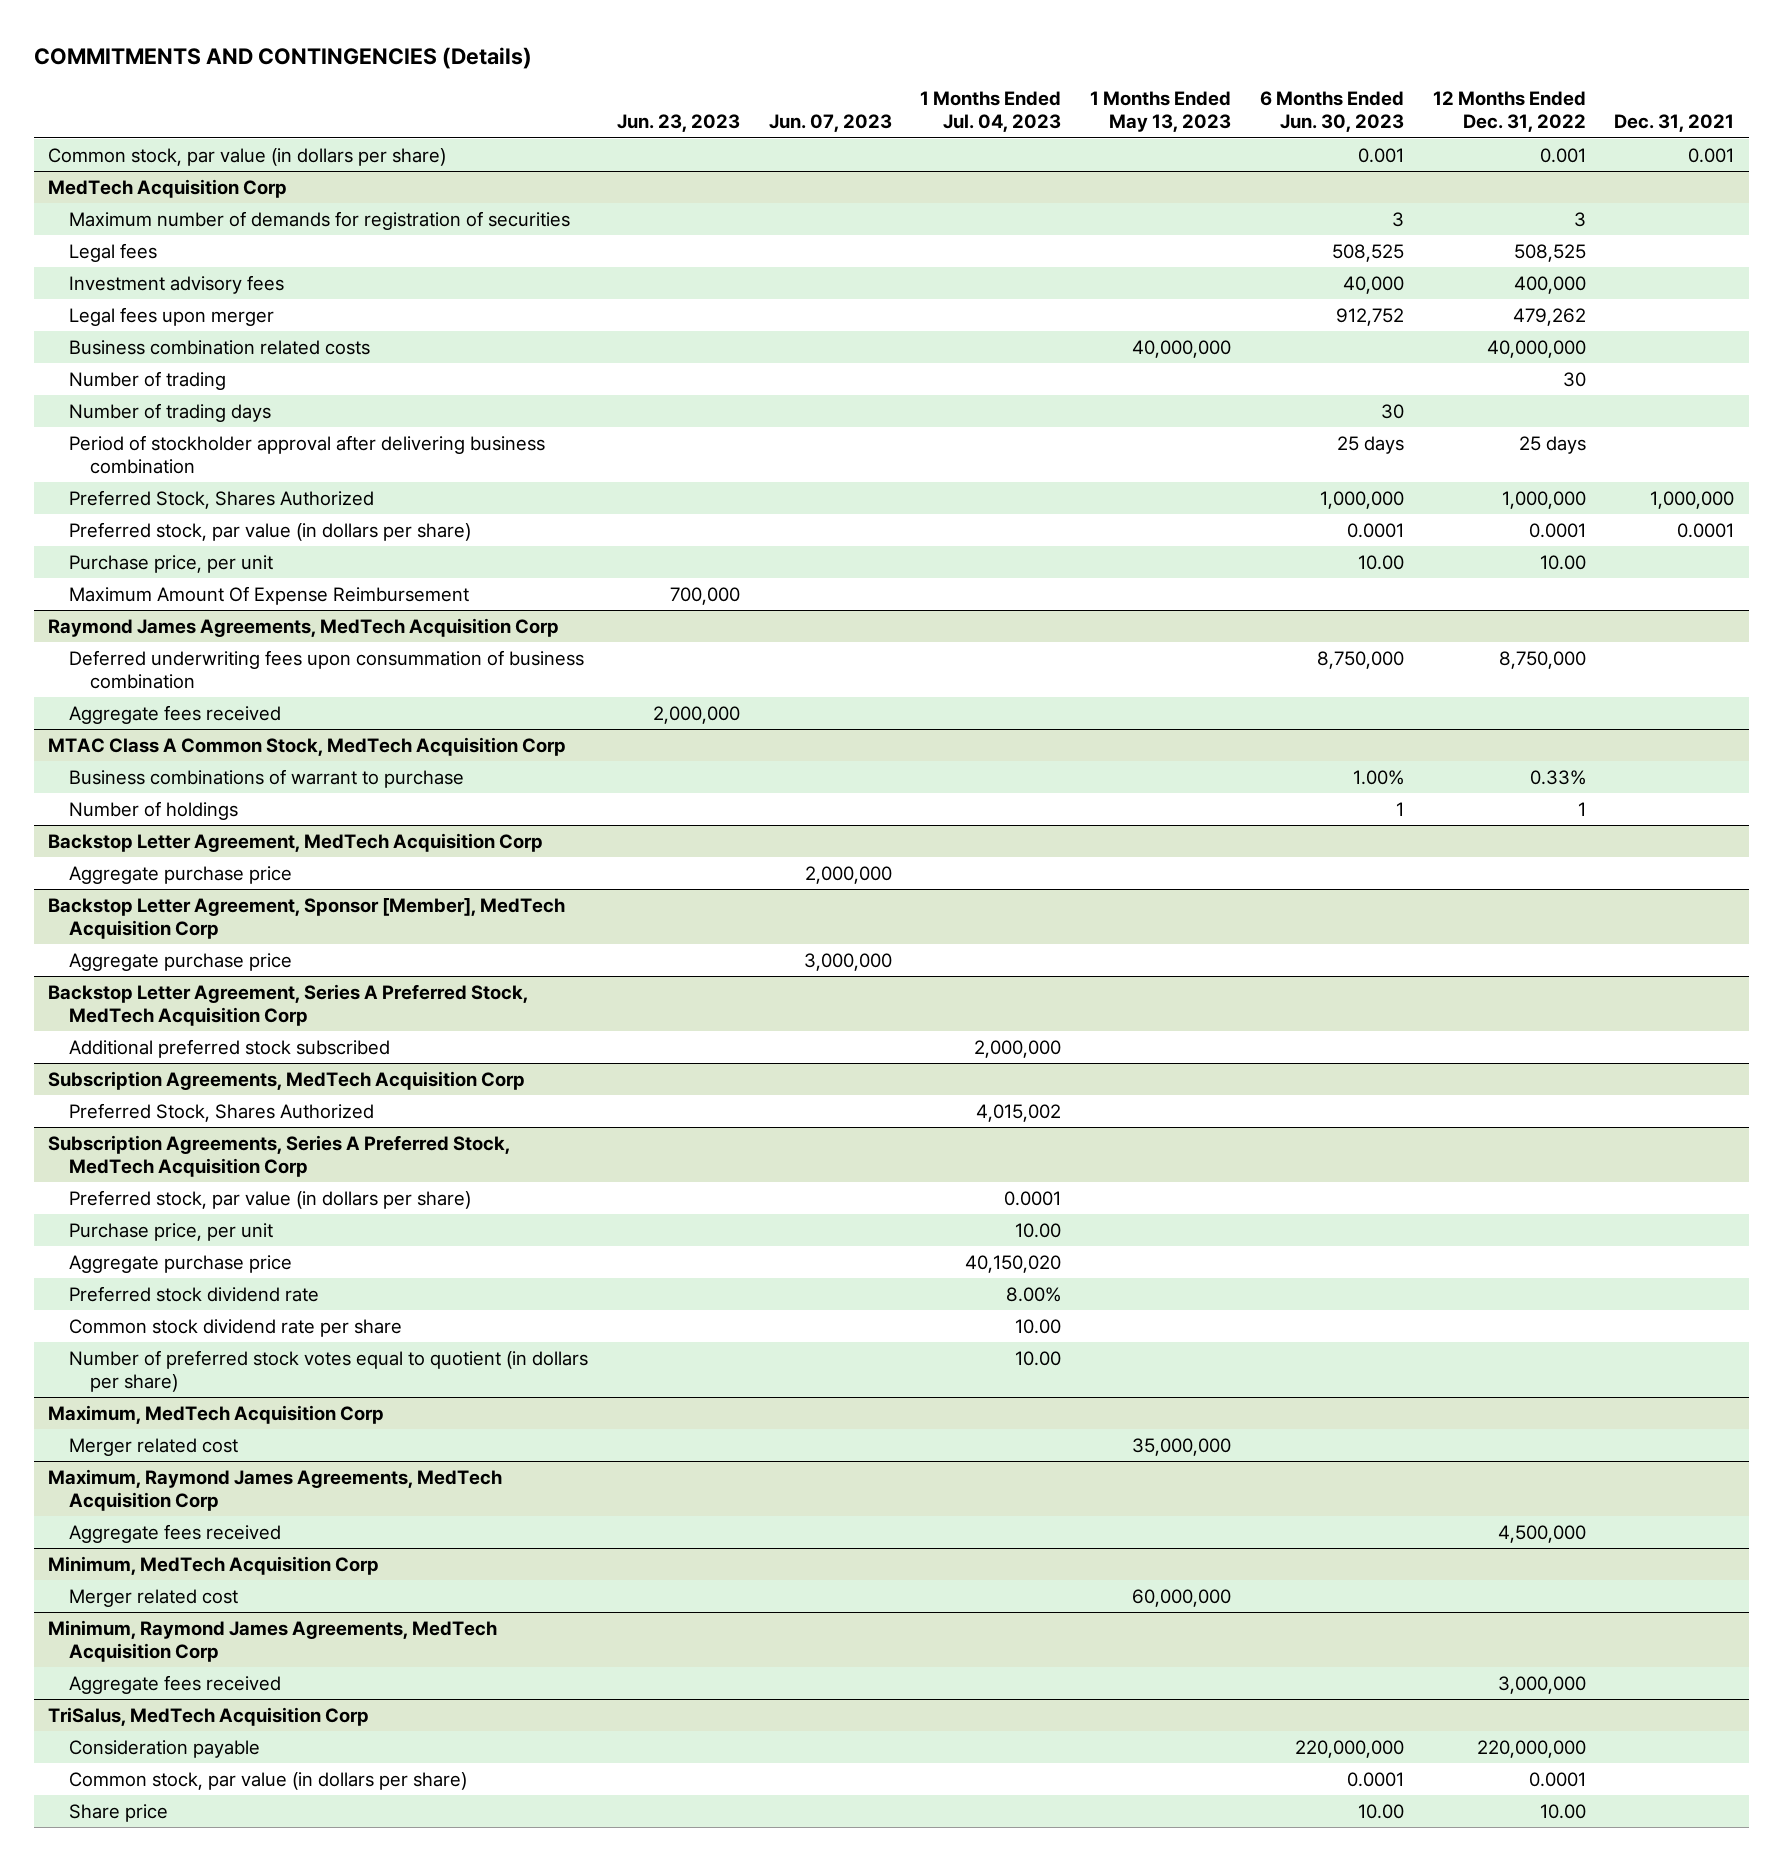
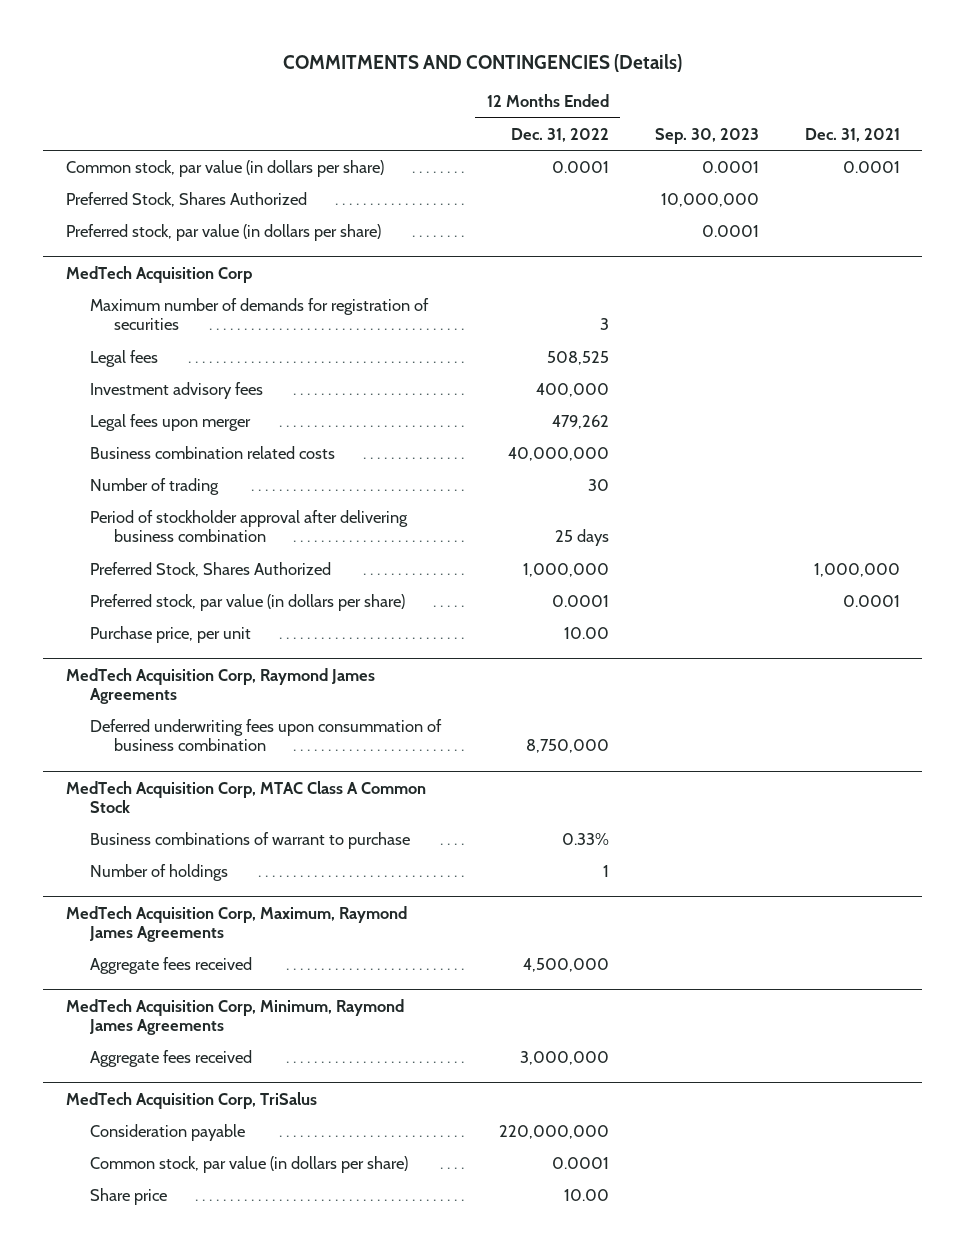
[617,114,741,133] Jun. 23, 2023 -> none
[768,114,892,133] Jun. 07, 2023 -> none
[920,91,1062,133] 1 Months Ended Jul. 04, 2023 -> none
[1090,91,1232,133] 1 Months Ended May 13, 2023 -> none
[1259,91,1404,133] 6 Months Ended Jun. 30, 2023 -> none
none -> [654,127,759,144] Sep. 30, 2023
[1539,147,1586,163] 0.001 -> [551,160,609,173] 0.0001
[1688,147,1735,163] 0.001 -> [842,160,900,173] 0.0001
none -> [66,191,308,207] Preferred Stock, Shares Authorized
none -> [66,223,382,241] Preferred stock, par value (in dollars per share)
[69,402,272,422] Number of trading days -> none
[69,585,470,605] Maximum Amount Of Expense Reimbursement -> none
[48,617,560,637] Raymond James Agreements, MedTech Acquisition Corp -> [66,667,376,704] MedTech Acquisition Corp, Raymond James Agreements
[69,704,282,724] Aggregate fees received -> none
[48,736,567,756] MTAC Class A Common Stock, MedTech Acquisition Corp -> [66,780,427,813] MedTech Acquisition Corp, MTAC Class A Common Stock
[48,832,544,852] Backstop Letter Agreement, MedTech Acquisition Corp -> none
[69,865,293,884] Aggregate purchase price -> none
[48,897,566,939] Backstop Letter Agreement, Sponsor [Member], MedTech Acquisition Corp -> none
[69,952,293,971] Aggregate purchase price -> none
[48,983,529,1026] Backstop Letter Agreement, Series A Preferred Stock, MedTech Acquisition Corp -> none
[69,1038,391,1058] Additional preferred stock subscribed -> none
[48,1070,526,1090] Subscription Agreements, MedTech Acquisition Corp -> none
[69,1102,375,1122] Preferred Stock, Shares Authorized -> none
[48,1134,511,1177] Subscription Agreements, Series A Preferred Stock, MedTech Acquisition Corp -> none
[69,1189,472,1209] Preferred stock, par value (in dollars per share) -> none
[69,1222,274,1241] Purchase price, per unit -> none
[69,1254,293,1273] Aggregate purchase price -> none
[69,1285,320,1302] Preferred stock dividend rate -> none
[69,1318,403,1337] Common stock dividend rate per share -> none
[69,1349,589,1392] Number of preferred stock votes equal to quotient (in dollars per share) -> none
[48,1404,385,1424] Maximum, MedTech Acquisition Corp -> none
[69,1437,239,1456] Merger related cost -> none
[48,1468,503,1511] Maximum, Raymond James Agreements, MedTech Acquisition Corp -> [66,905,408,942] MedTech Acquisition Corp, Maximum, Raymond James Agreements
[48,1555,380,1575] Minimum, MedTech Acquisition Corp -> none
[69,1588,239,1607] Merger related cost -> none
[48,1619,498,1662] Minimum, Raymond James Agreements, MedTech Acquisition Corp -> [66,998,405,1035] MedTech Acquisition Corp, Minimum, Raymond James Agreements
[48,1706,370,1726] TriSalus, MedTech Acquisition Corp -> [66,1091,318,1109] MedTech Acquisition Corp, TriSalus

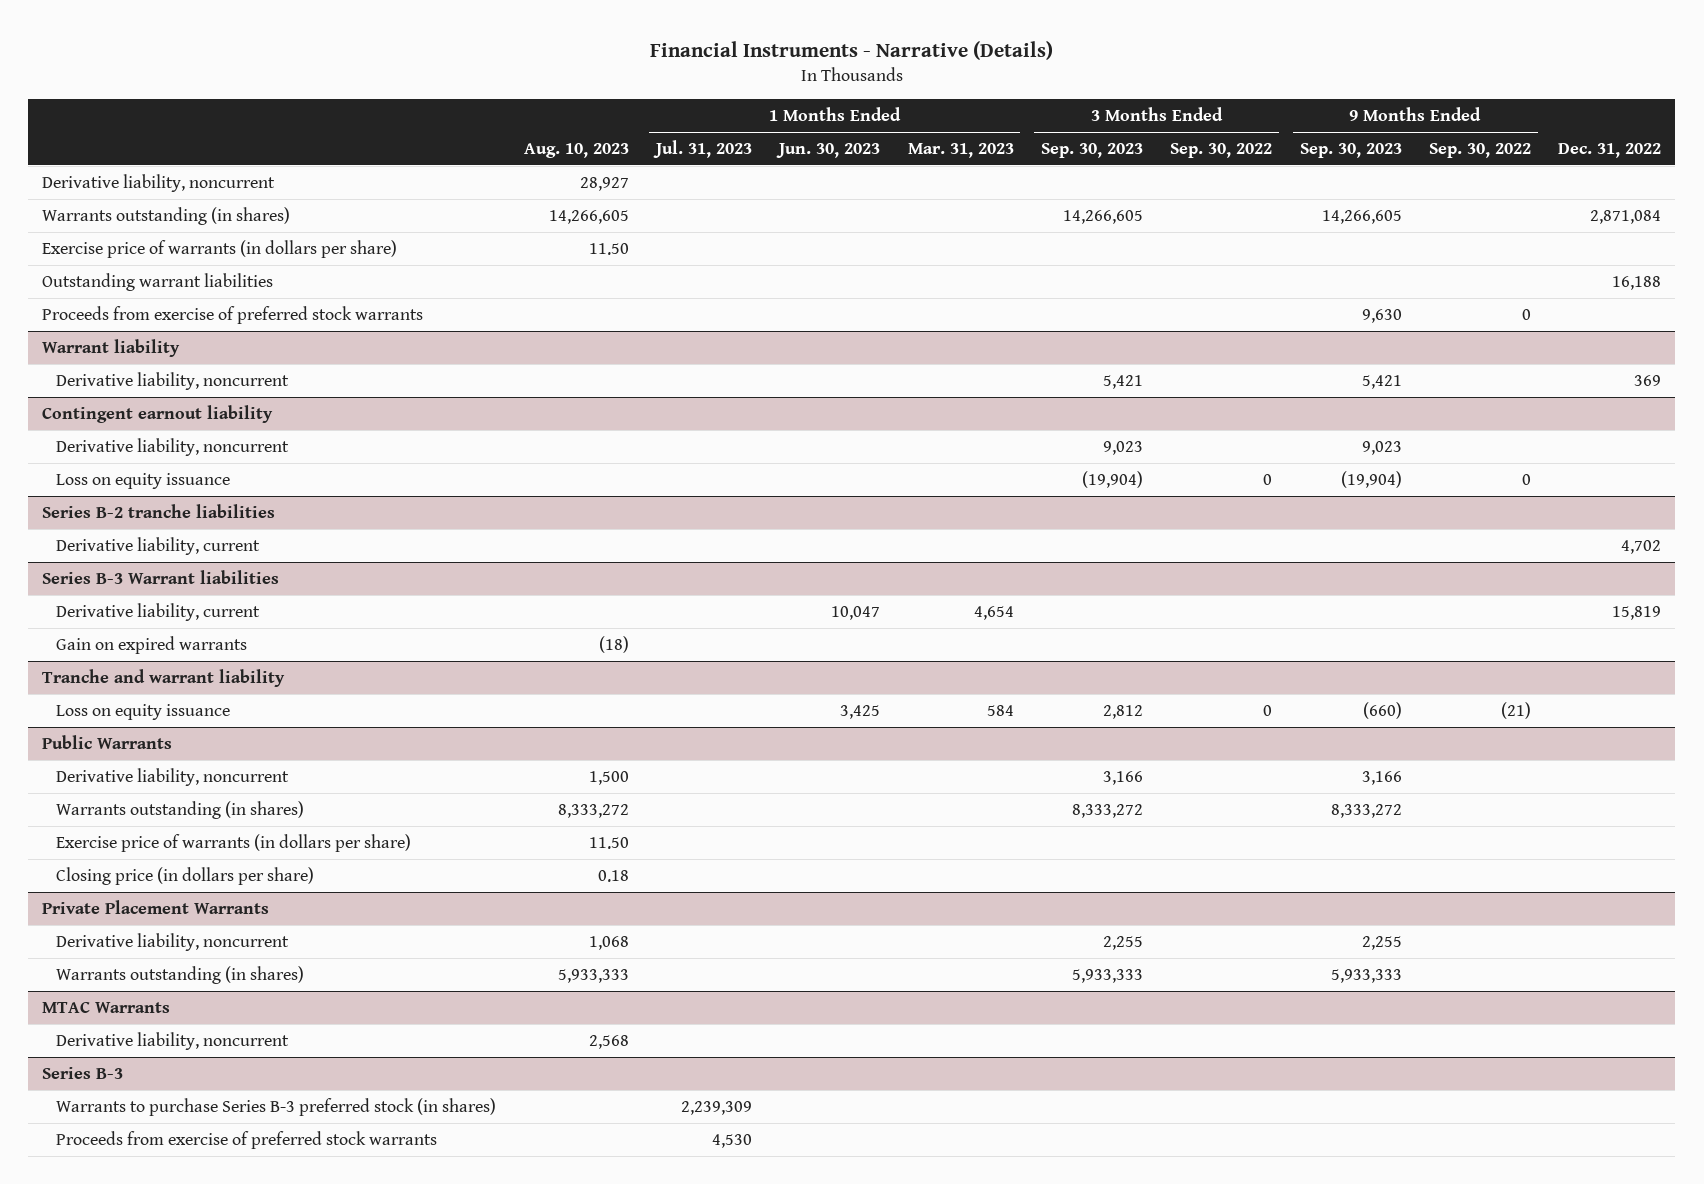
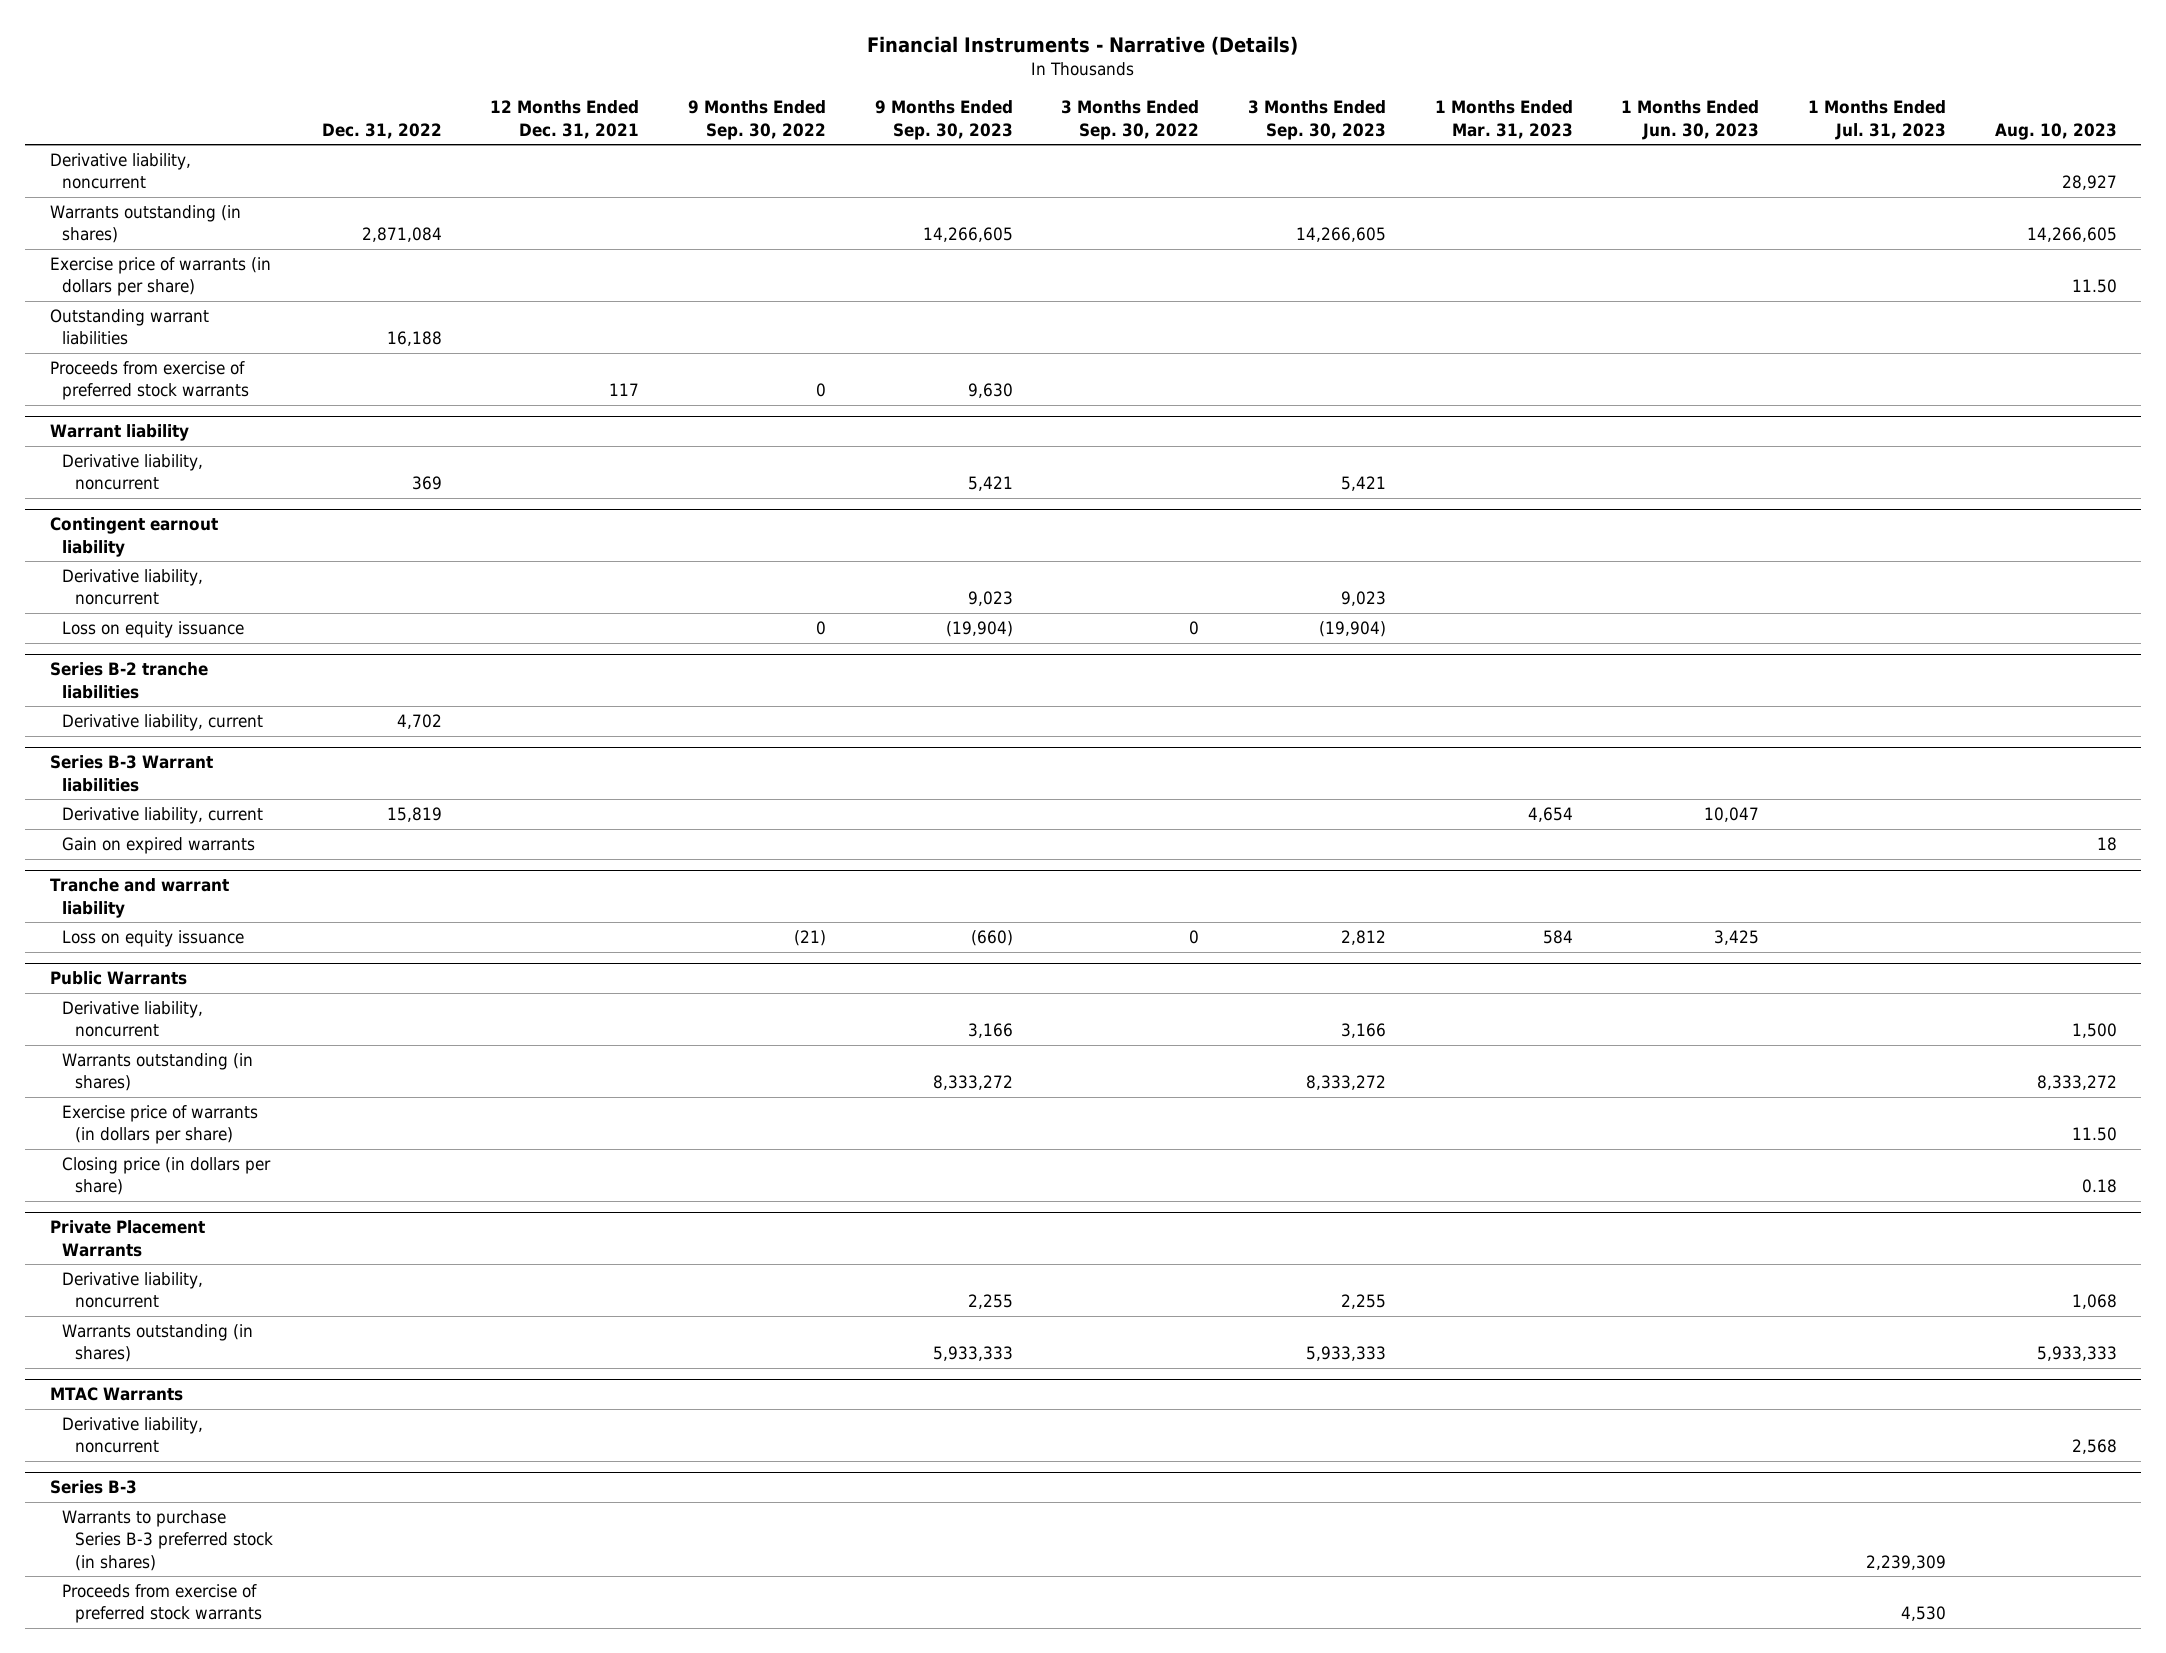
none -> [490,100,640,139] 12 Months Ended Dec. 31, 2021
[598,636,629,654] (18) -> [2096,837,2117,852] 18

